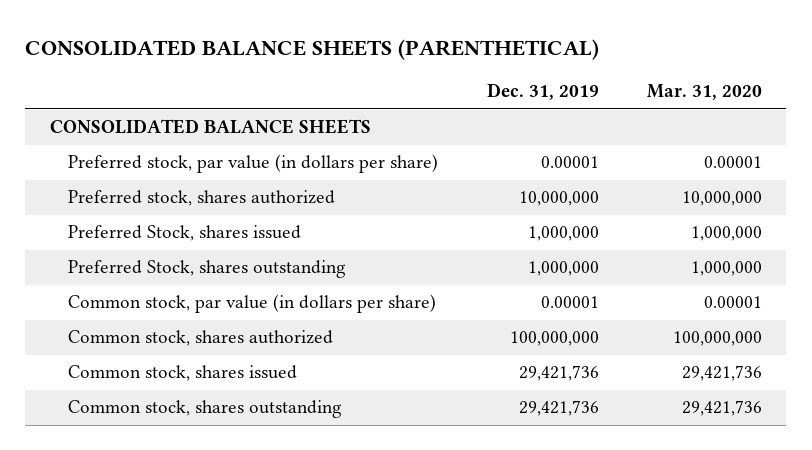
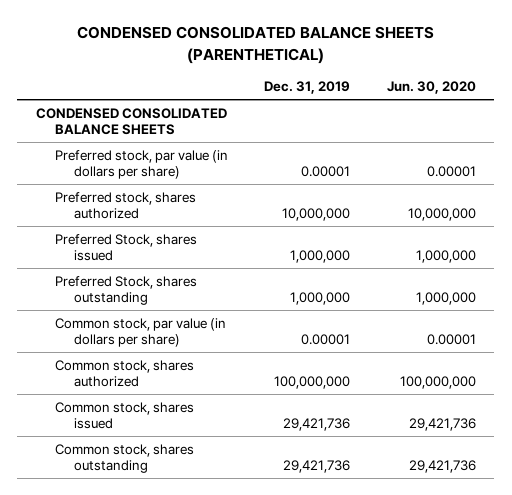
[25,38,600,60] CONSOLIDATED BALANCE SHEETS (PARENTHETICAL) -> [76,26,434,64] CONDENSED CONSOLIDATED BALANCE SHEETS (PARENTHETICAL)
[647,84,763,101] Mar. 31, 2020 -> none
none -> [387,81,477,95] Jun. 30, 2020
[49,119,371,135] CONSOLIDATED BALANCE SHEETS -> [35,107,227,136] CONDENSED CONSOLIDATED BALANCE SHEETS

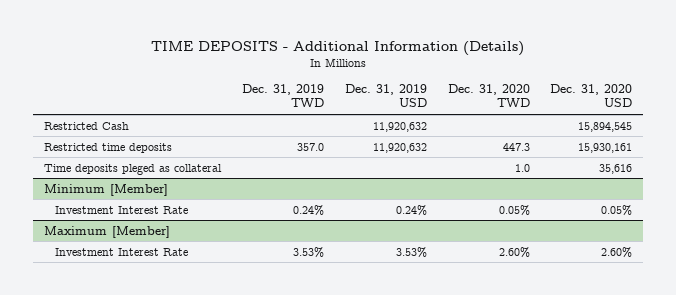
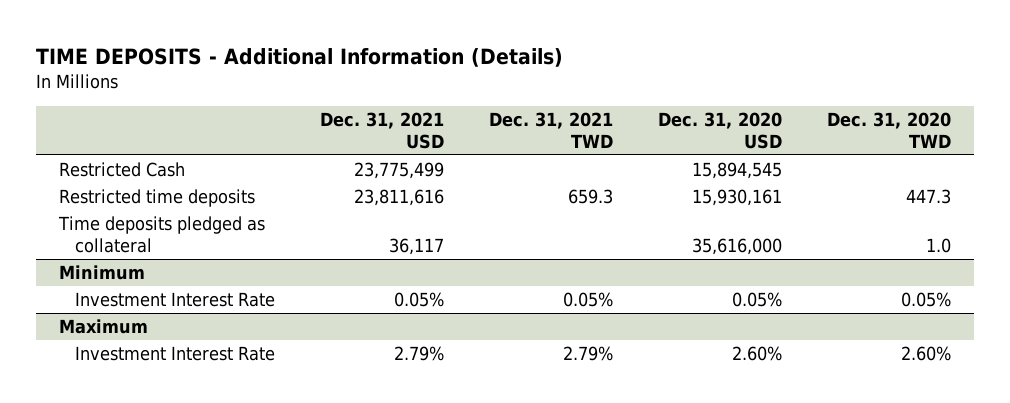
[241,84,324,109] Dec. 31, 2019 TWD -> none
[344,84,427,108] Dec. 31, 2019 USD -> none
none -> [320,111,445,149] Dec. 31, 2021 USD
none -> [489,111,614,148] Dec. 31, 2021 TWD
[43,163,222,175] Time deposits pleged as collateral -> [57,215,265,254] Time deposits pledged as collateral
[599,163,633,174] 35,616 -> [692,238,783,256] 35,616,000
[43,183,168,196] Minimum [Member] -> [58,264,145,280] Minimum
[43,225,170,238] Maximum [Member] -> [58,318,148,334] Maximum

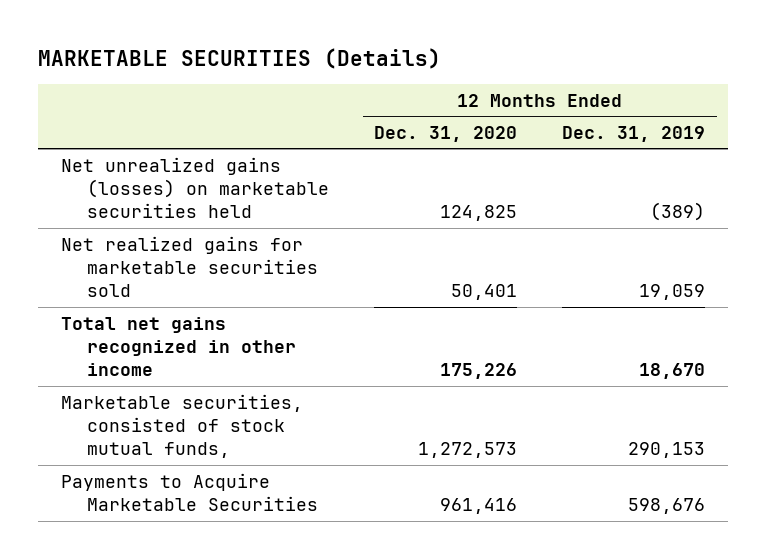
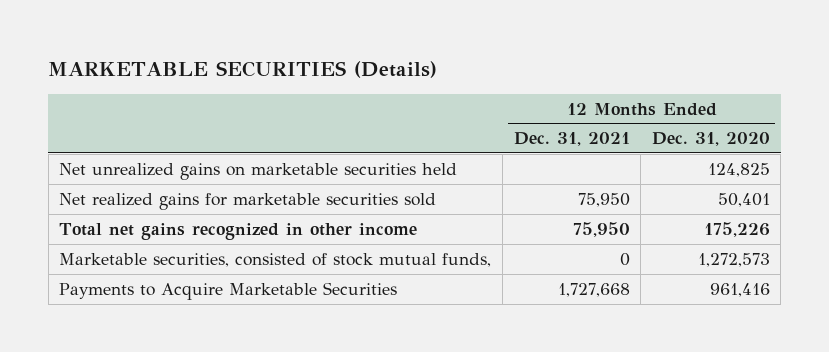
[562,125,706,142] Dec. 31, 2019 -> none
none -> [513,132,630,147] Dec. 31, 2021
[60,156,329,219] Net unrealized gains (losses) on marketable securities held -> [59,162,458,180] Net unrealized gains on marketable securities held

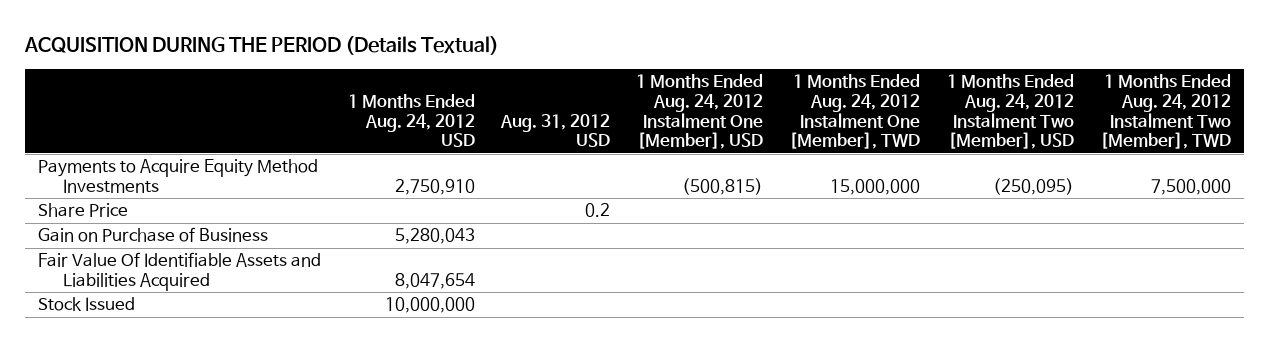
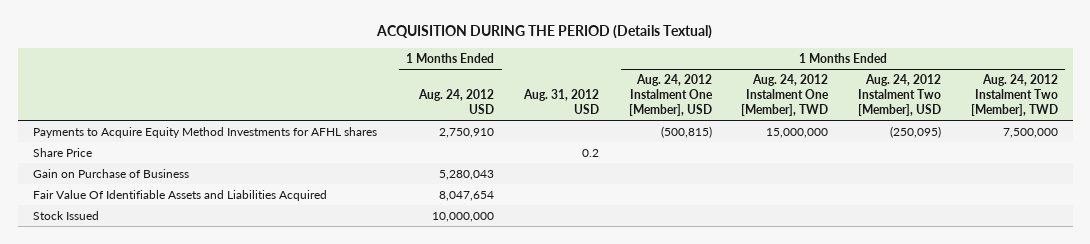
[38,159,319,194] Payments to Acquire Equity Method Investments -> [32,126,377,138] Payments to Acquire Equity Method Investments for AFHL shares

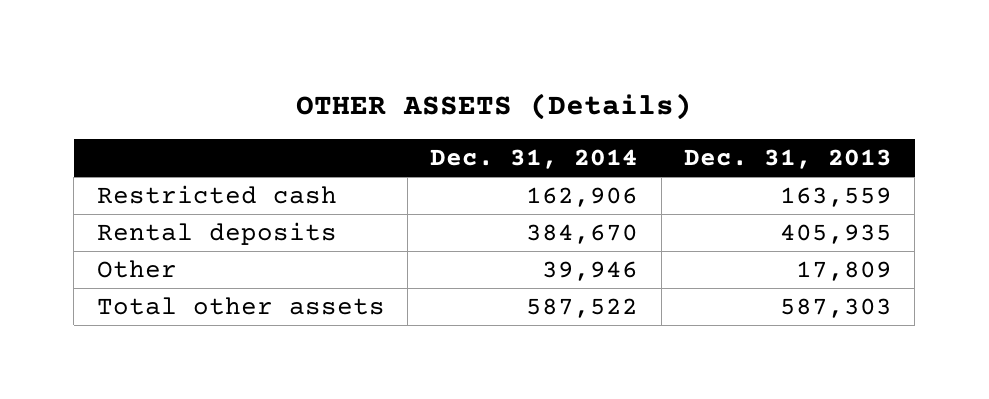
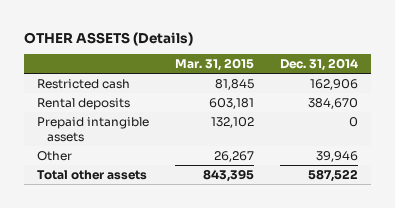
[684,149,893,170] Dec. 31, 2013 -> none
none -> [174,58,254,72] Mar. 31, 2015
none -> [37,116,150,142] Prepaid intangible assets

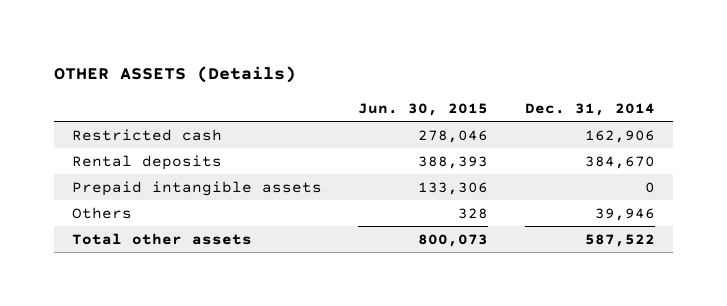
[174,58,254,72] Mar. 31, 2015 -> none
none -> [358,103,489,117] Jun. 30, 2015
[37,150,73,161] Other -> [72,206,133,219] Others

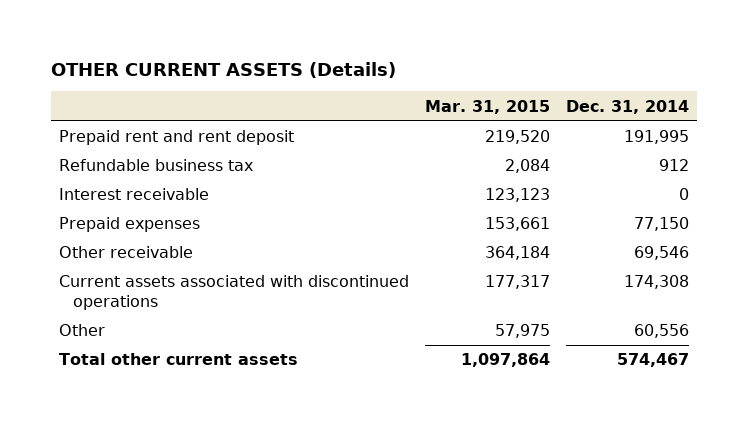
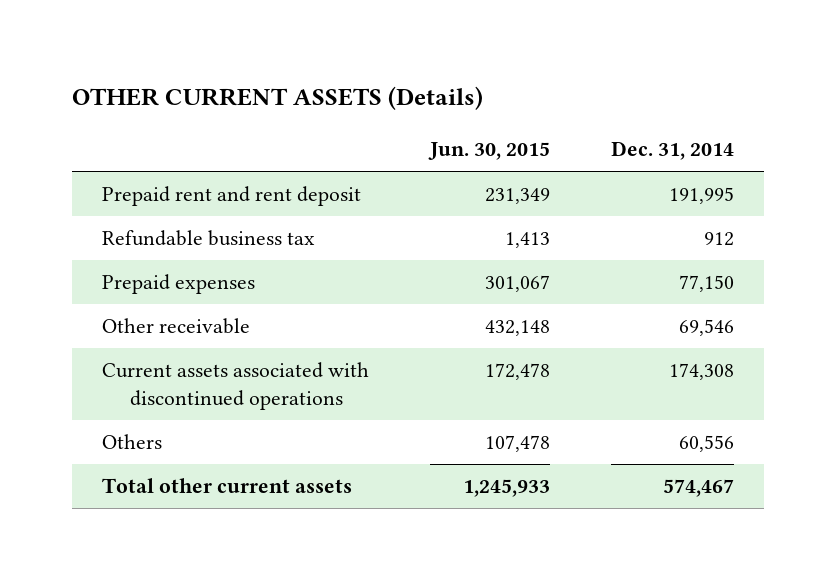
[424,99,550,114] Mar. 31, 2015 -> none
none -> [427,142,550,161] Jun. 30, 2015
[59,188,210,201] Interest receivable -> none
[59,324,106,337] Other -> [102,434,163,450] Others

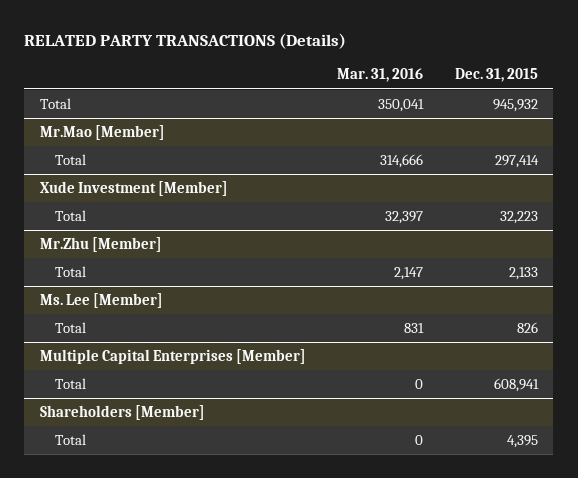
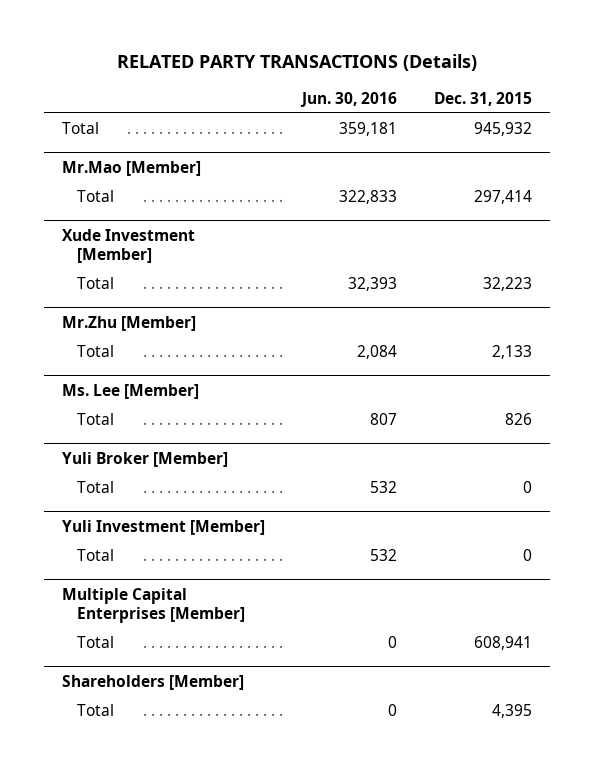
[337,68,424,83] Mar. 31, 2016 -> none
none -> [299,91,397,107] Jun. 30, 2016
none -> [61,451,228,467] Yuli Broker [Member]
none -> [76,481,114,494] Total
none -> [61,519,265,535] Yuli Investment [Member]
none -> [76,549,114,562] Total

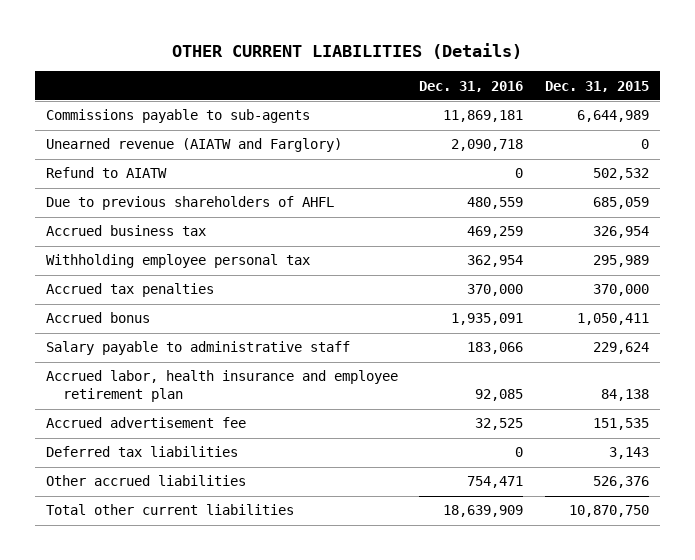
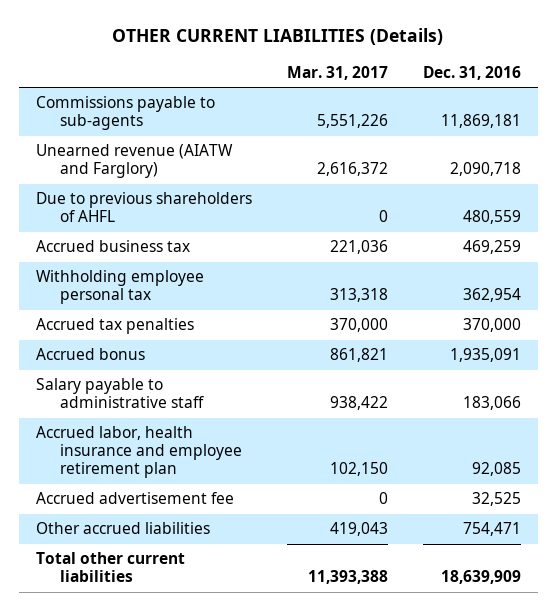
[545,80,650,92] Dec. 31, 2015 -> none
none -> [286,66,388,81] Mar. 31, 2017
[45,167,167,179] Refund to AIATW -> none
[45,446,238,458] Deferred tax liabilities -> none

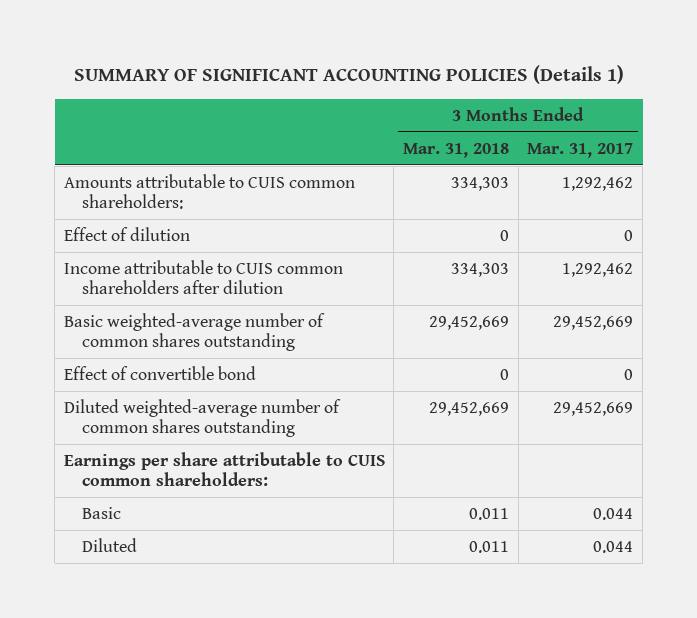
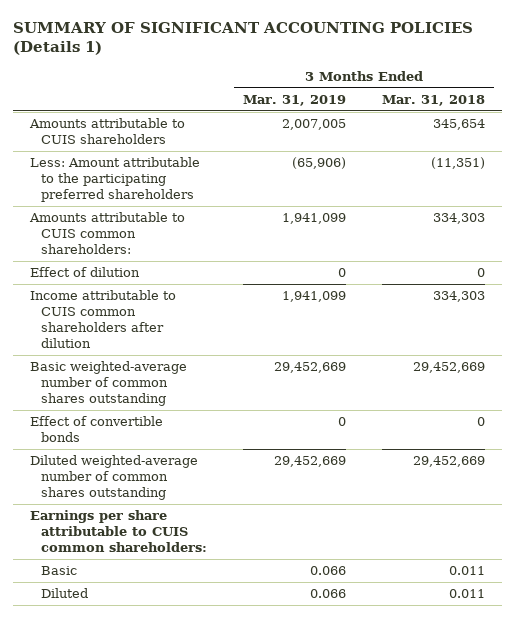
[527,142,634,158] Mar. 31, 2017 -> none
none -> [242,95,346,107] Mar. 31, 2019
none -> [29,118,186,145] Amounts attributable to CUIS shareholders
none -> [30,157,201,202] Less: Amount attributable to the participating preferred shareholders
[63,365,256,380] Effect of convertible bond -> [30,416,164,443] Effect of convertible bonds

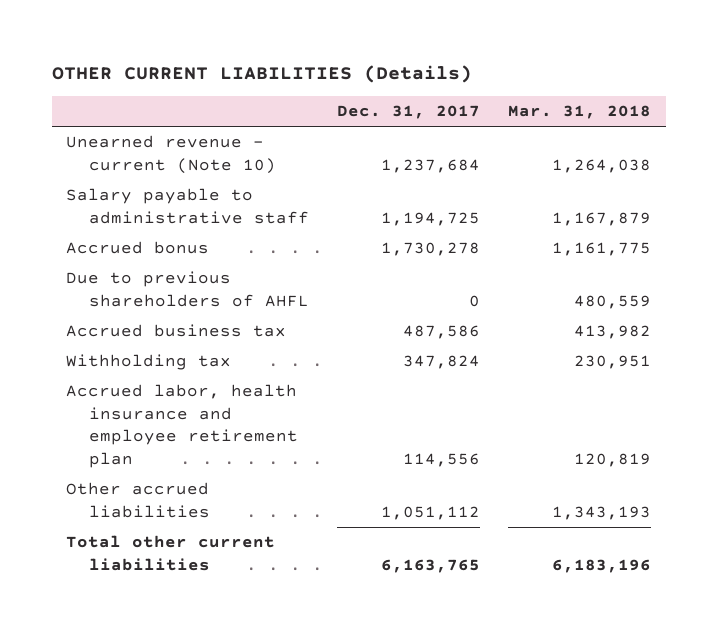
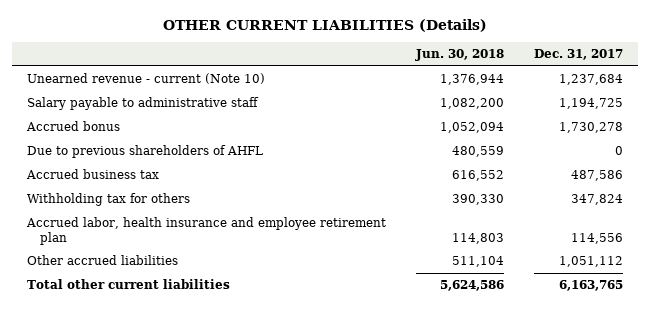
[508,105,652,120] Mar. 31, 2018 -> none
none -> [414,49,504,62] Jun. 30, 2018
[65,354,231,371] Withholding tax -> [26,193,190,207] Withholding tax for others

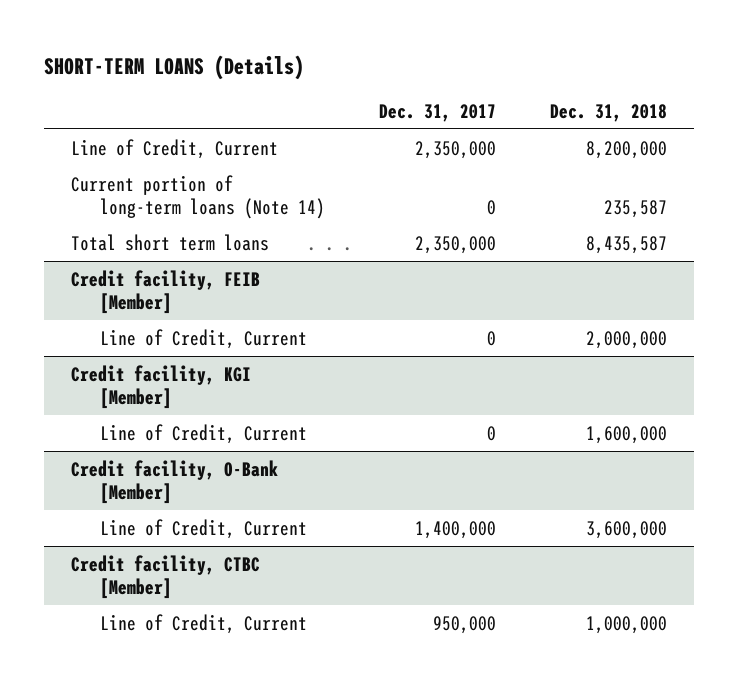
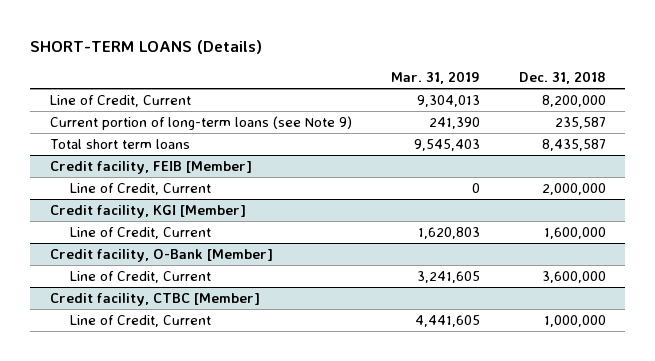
[378,103,496,122] Dec. 31, 2017 -> none
none -> [390,71,480,85] Mar. 31, 2019
[70,174,325,219] Current portion of long-term loans (Note 14) -> [49,115,352,130] Current portion of long-term loans (see Note 9)

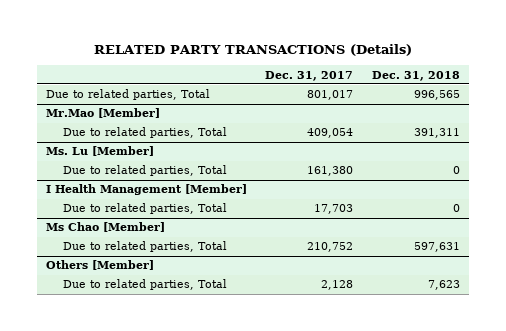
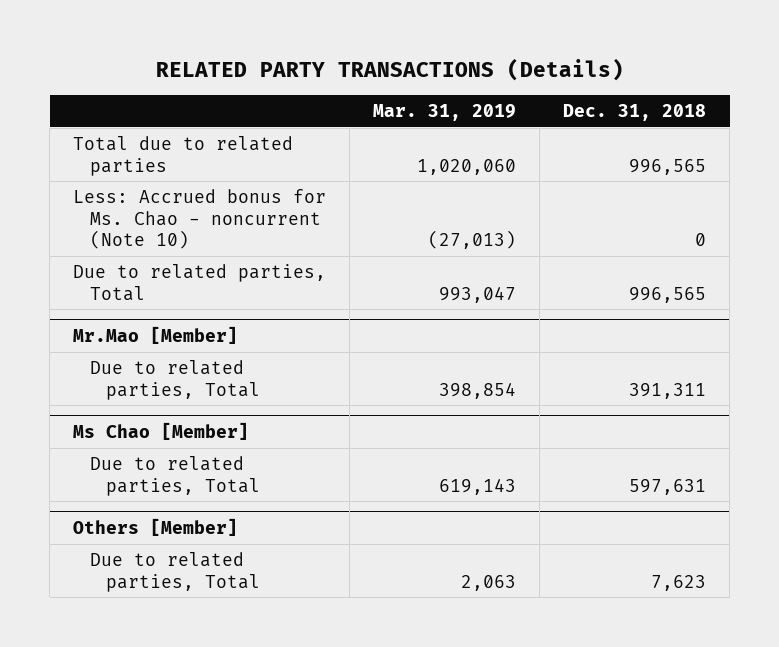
[265,70,354,81] Dec. 31, 2017 -> none
none -> [373,103,517,121] Mar. 31, 2019
none -> [73,136,294,176] Total due to related parties
none -> [73,189,327,250] Less: Accrued bonus for Ms. Chao - noncurrent (Note 10)
[46,146,155,157] Ms. Lu [Member] -> none
[62,165,227,177] Due to related parties, Total -> none
[46,184,248,196] I Health Management [Member] -> none
[62,203,227,215] Due to related parties, Total -> none

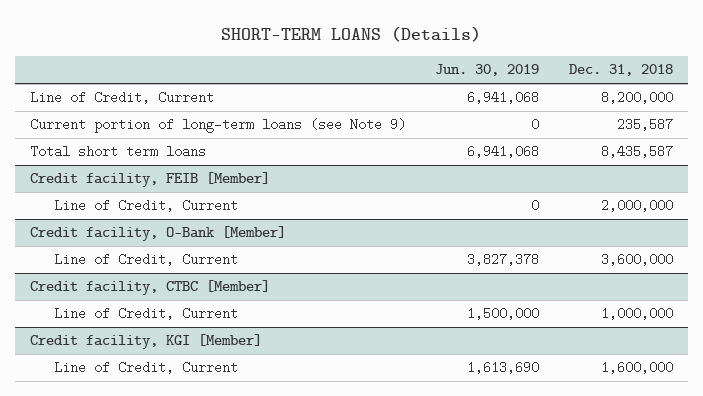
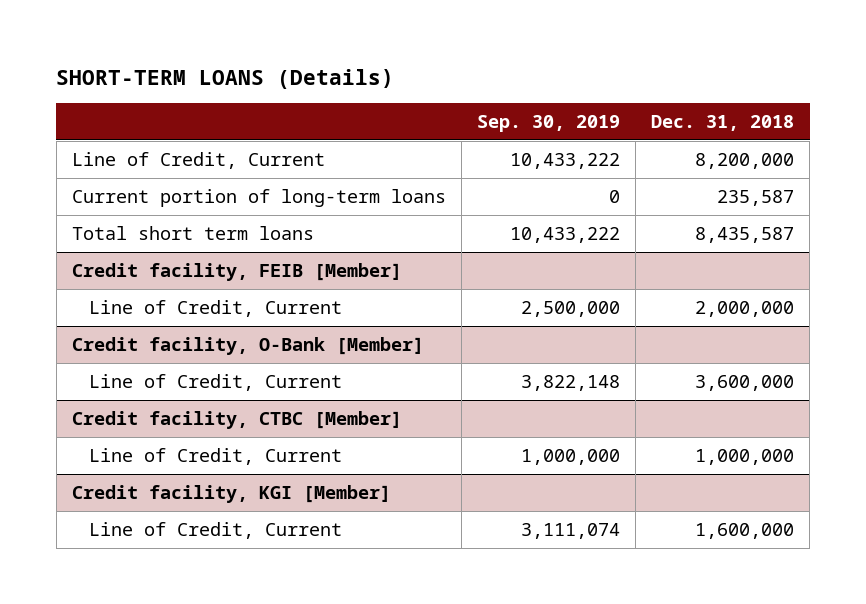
[435,64,540,77] Jun. 30, 2019 -> none
none -> [477,114,621,132] Sep. 30, 2019
[29,118,406,134] Current portion of long-term loans (see Note 9) -> [71,189,446,208] Current portion of long-term loans

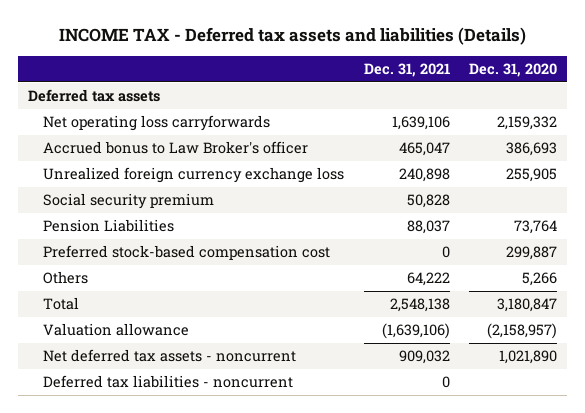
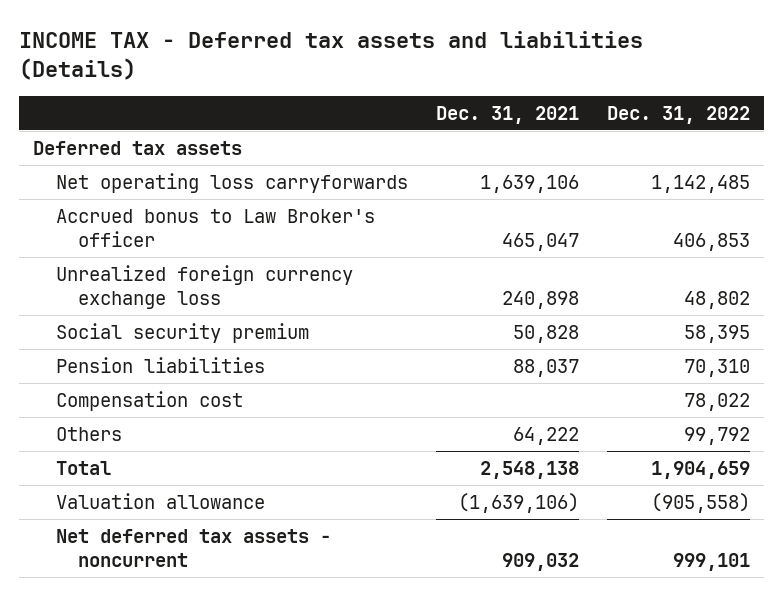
[469,62,558,77] Dec. 31, 2020 -> none
none -> [606,105,750,124] Dec. 31, 2022
[43,245,331,261] Preferred stock-based compensation cost -> none
[43,219,175,233] Pension Liabilities -> [55,356,265,373] Pension liabilities
none -> [55,390,243,411] Compensation cost
[43,375,294,389] Deferred tax liabilities - noncurrent -> none

